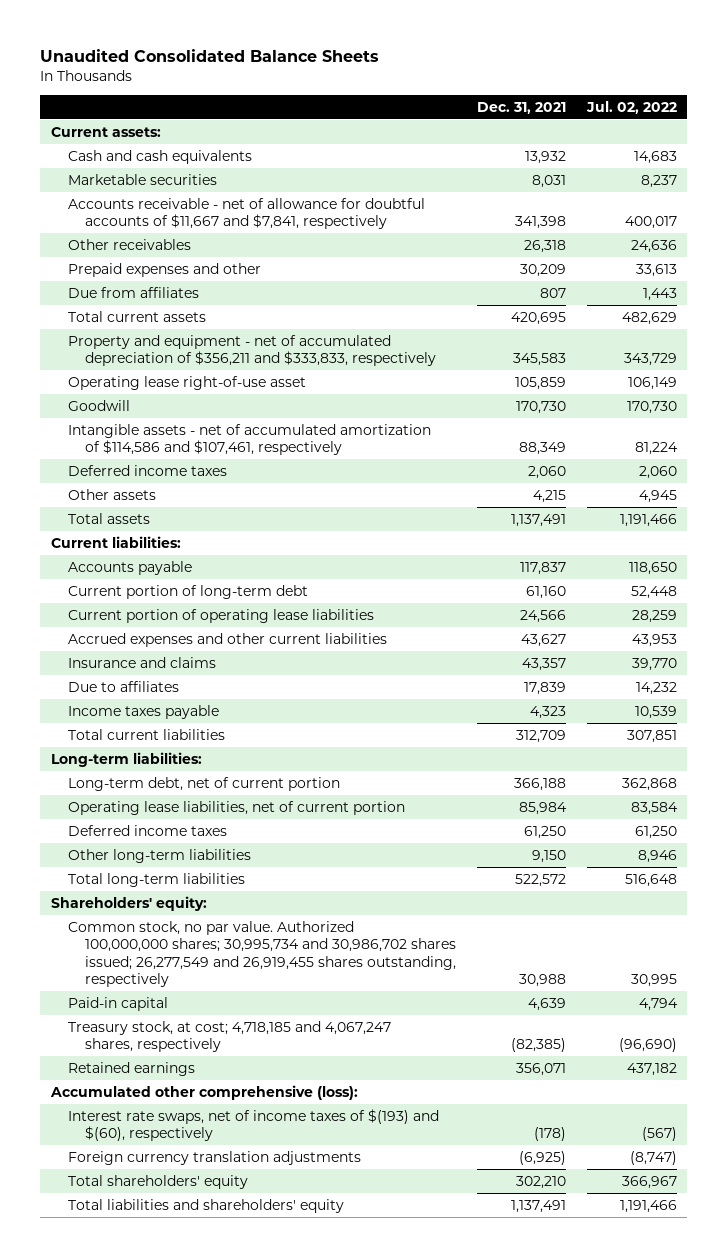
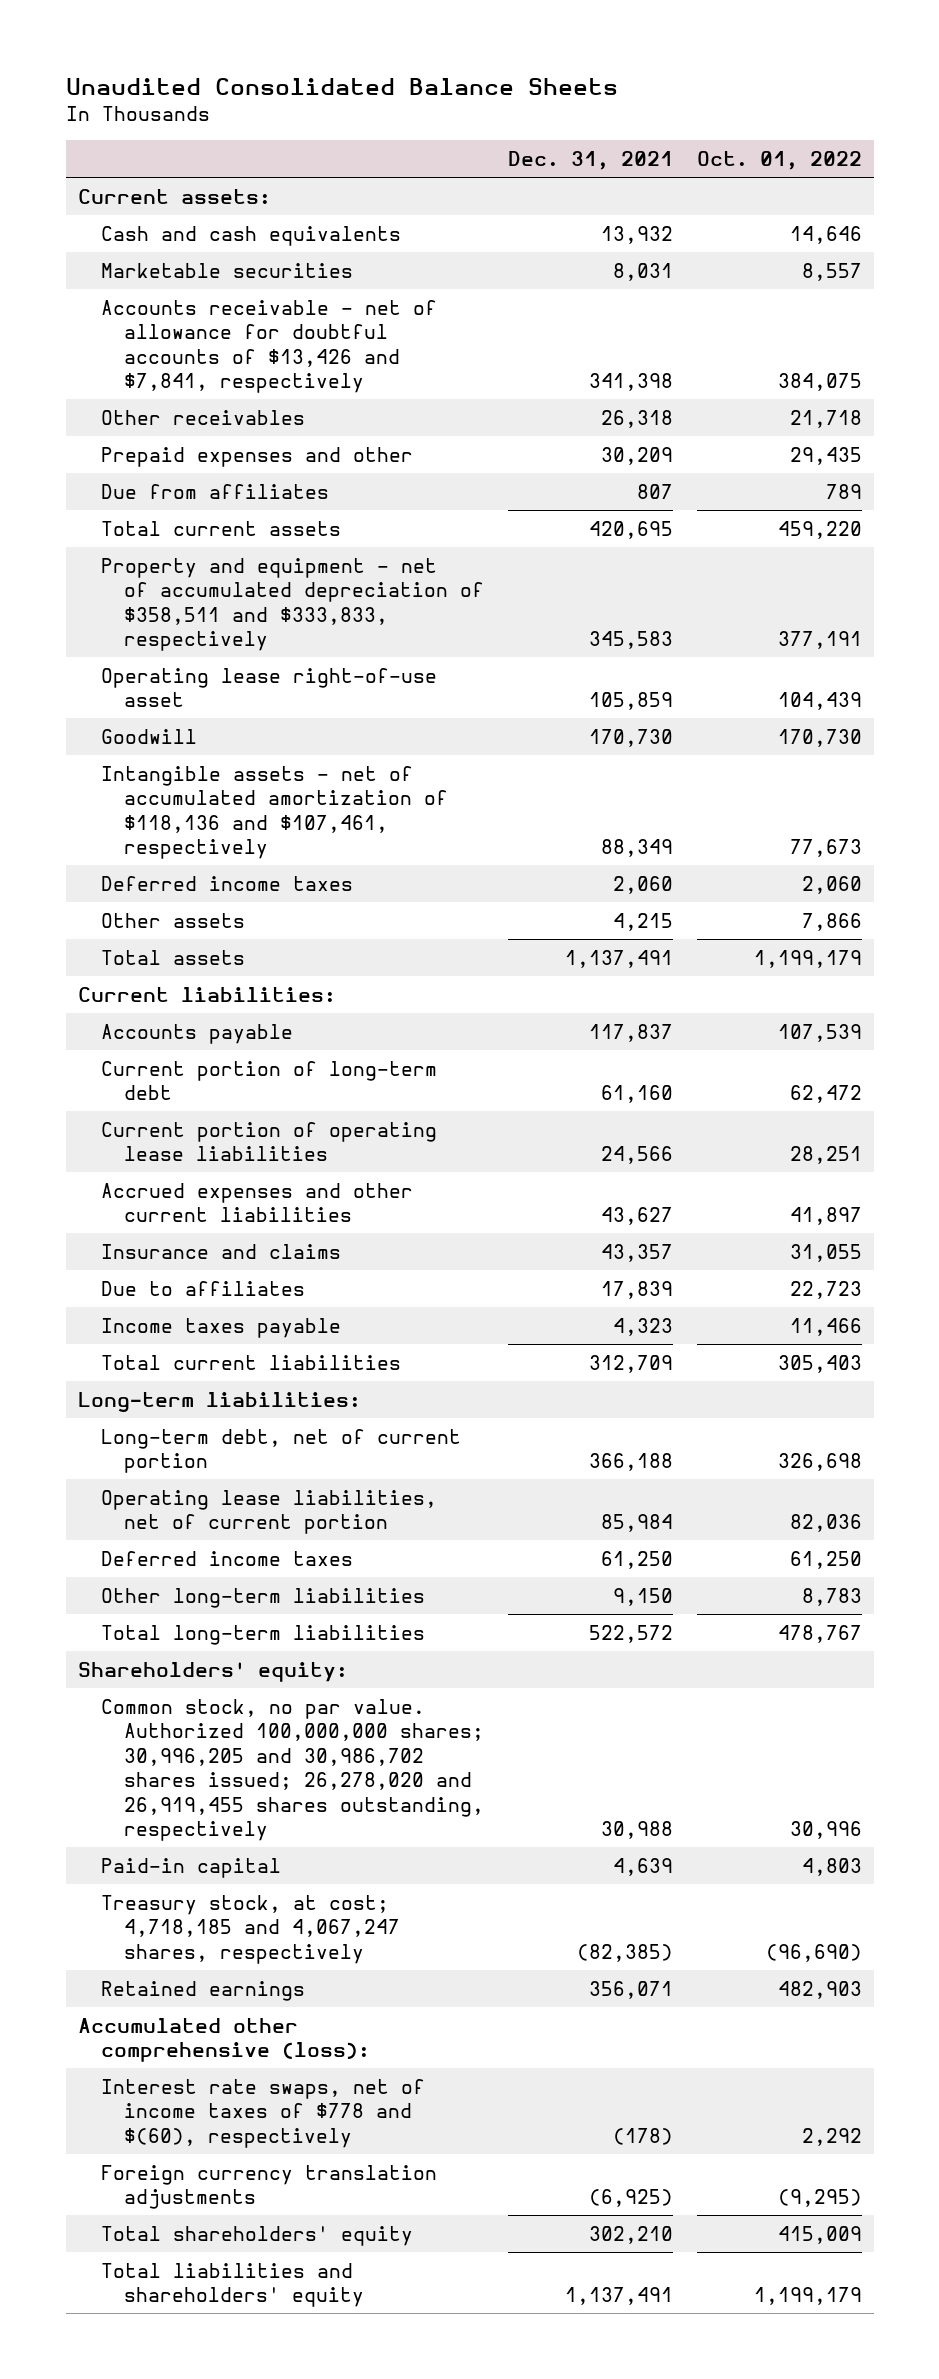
[585,100,677,114] Jul. 02, 2022 -> none
none -> [696,151,862,171] Oct. 01, 2022
[67,197,425,230] Accounts receivable - net of allowance for doubtful accounts of $11,667 and $7,841, respectively -> [100,299,437,394] Accounts receivable - net of allowance for doubtful accounts of $13,426 and $7,841, respectively
[67,334,436,367] Property and equipment - net of accumulated depreciation of $356,211 and $333,833, respectively -> [100,557,484,652] Property and equipment - net of accumulated depreciation of $358,511 and $333,833, respectively
[67,423,431,456] Intangible assets - net of accumulated amortization of $114,586 and $107,461, respectively -> [100,765,448,860] Intangible assets - net of accumulated amortization of $118,136 and $107,461, respectively
[67,920,456,988] Common stock, no par value. Authorized 100,000,000 shares; 30,995,734 and 30,986,702 shares issued; 26,277,549 and 26,919,455 shares outstanding, respectively -> [100,1698,484,1841] Common stock, no par value. Authorized 100,000,000 shares; 30,996,205 and 30,986,702 shares issued; 26,278,020 and 26,919,455 shares outstanding, respectively
[67,1108,439,1142] Interest rate swaps, net of income taxes of $(193) and $(60), respectively -> [100,2078,425,2148] Interest rate swaps, net of income taxes of $778 and $(60), respectively

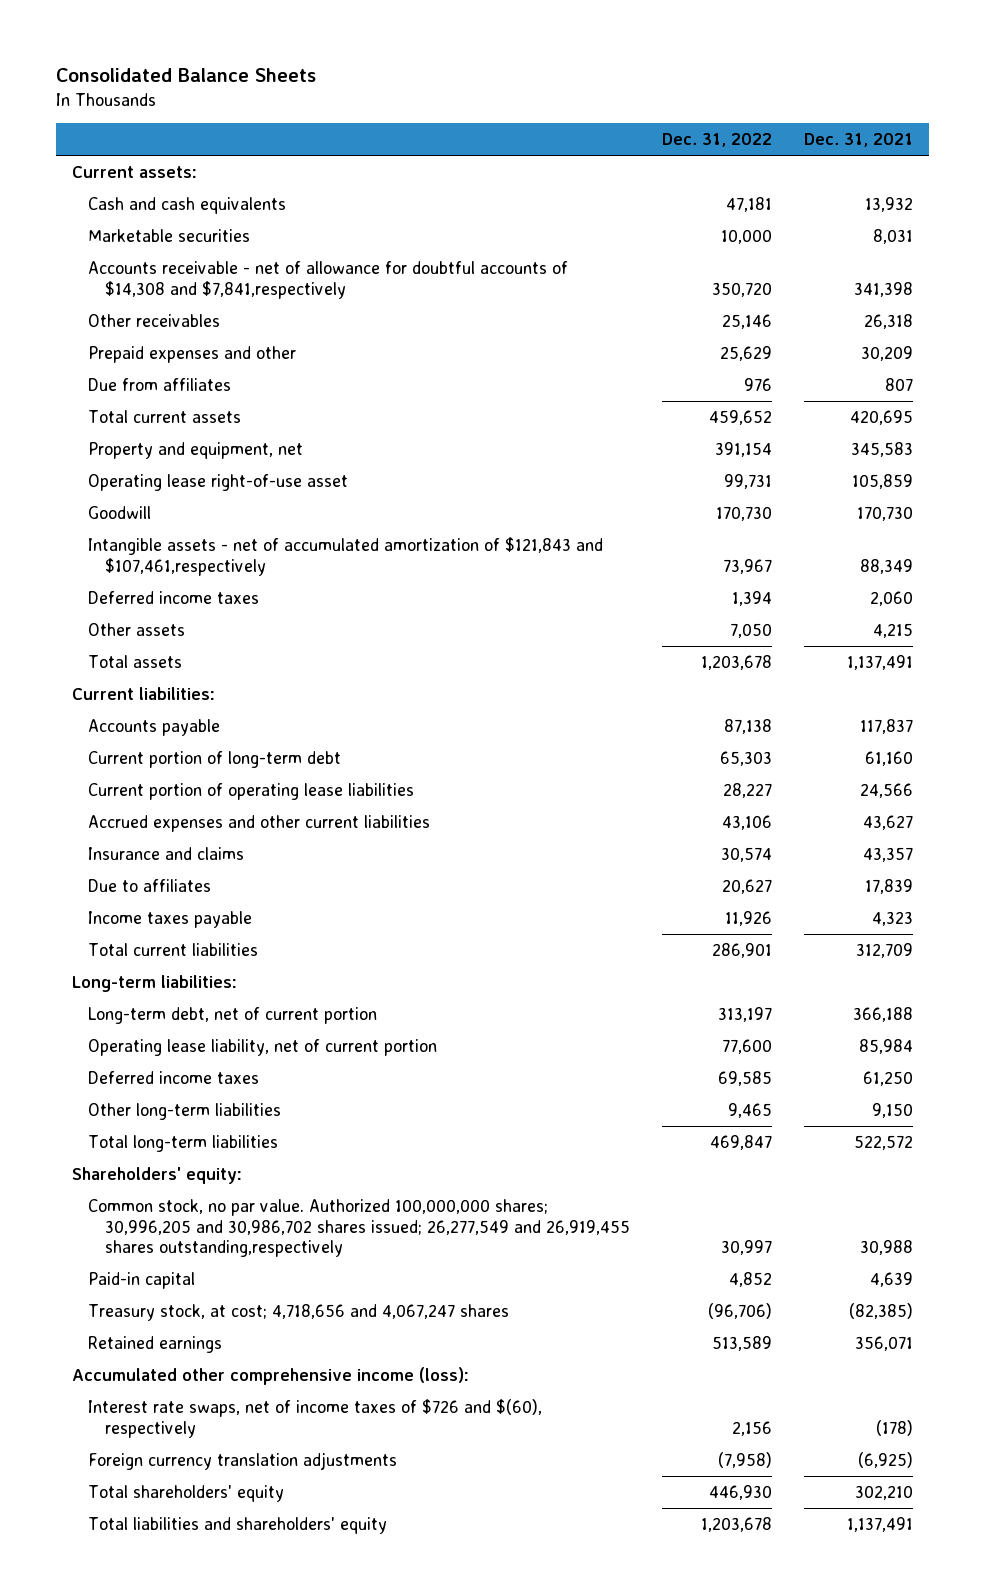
[65,78,618,96] Unaudited Consolidated Balance Sheets -> [55,68,316,83] Consolidated Balance Sheets
[696,151,862,171] Oct. 01, 2022 -> none
none -> [661,133,772,148] Dec. 31, 2022
[100,299,437,394] Accounts receivable - net of allowance for doubtful accounts of $13,426 and $7,841, respectively -> [88,260,569,299] Accounts receivable - net of allowance for doubtful accounts of $14,308 and $7,841,respectively
[100,557,484,652] Property and equipment - net of accumulated depreciation of $358,511 and $333,833, respectively -> [88,441,304,459] Property and equipment, net
[100,765,448,860] Intangible assets - net of accumulated amortization of $118,136 and $107,461, respectively -> [88,536,604,576] Intangible assets - net of accumulated amortization of $121,843 and $107,461,respectively
[100,1489,437,1535] Operating lease liabilities, net of current portion -> [88,1038,438,1056] Operating lease liability, net of current portion
[100,1698,484,1841] Common stock, no par value. Authorized 100,000,000 shares; 30,996,205 and 30,986,702 shares issued; 26,278,020 and 26,919,455 shares outstanding, respectively -> [88,1198,630,1258] Common stock, no par value. Authorized 100,000,000 shares; 30,996,205 and 30,986,702 shares issued; 26,277,549 and 26,919,455 shares outstanding,respectively
[100,1894,400,1964] Treasury stock, at cost; 4,718,185 and 4,067,247 shares, respectively -> [88,1303,510,1321] Treasury stock, at cost; 4,718,656 and 4,067,247 shares
[77,2017,370,2063] Accumulated other comprehensive (loss): -> [71,1366,469,1385] Accumulated other comprehensive income (loss):
[100,2078,425,2148] Interest rate swaps, net of income taxes of $778 and $(60), respectively -> [88,1398,543,1438] Interest rate swaps, net of income taxes of $726 and $(60), respectively

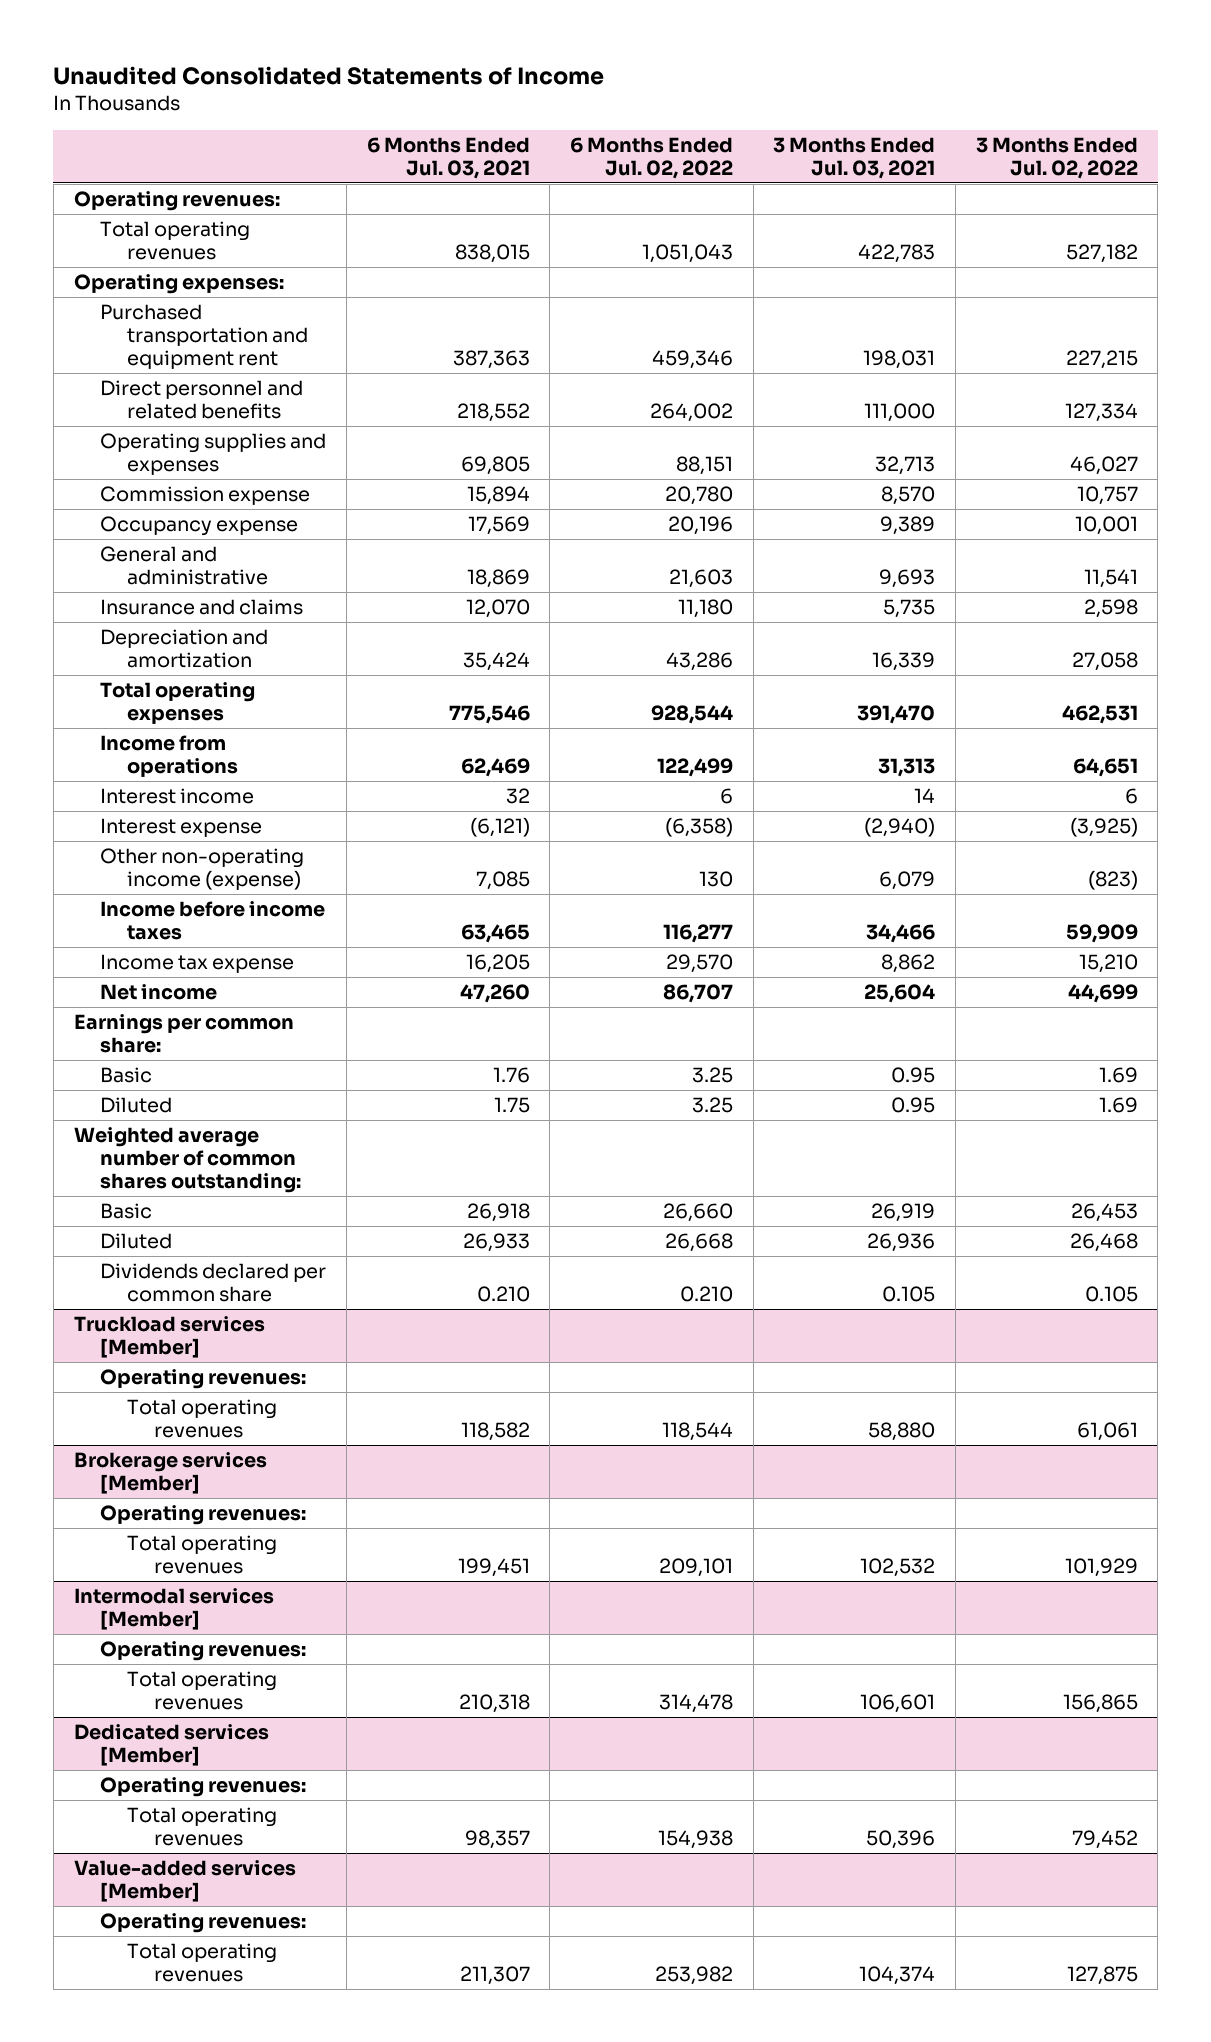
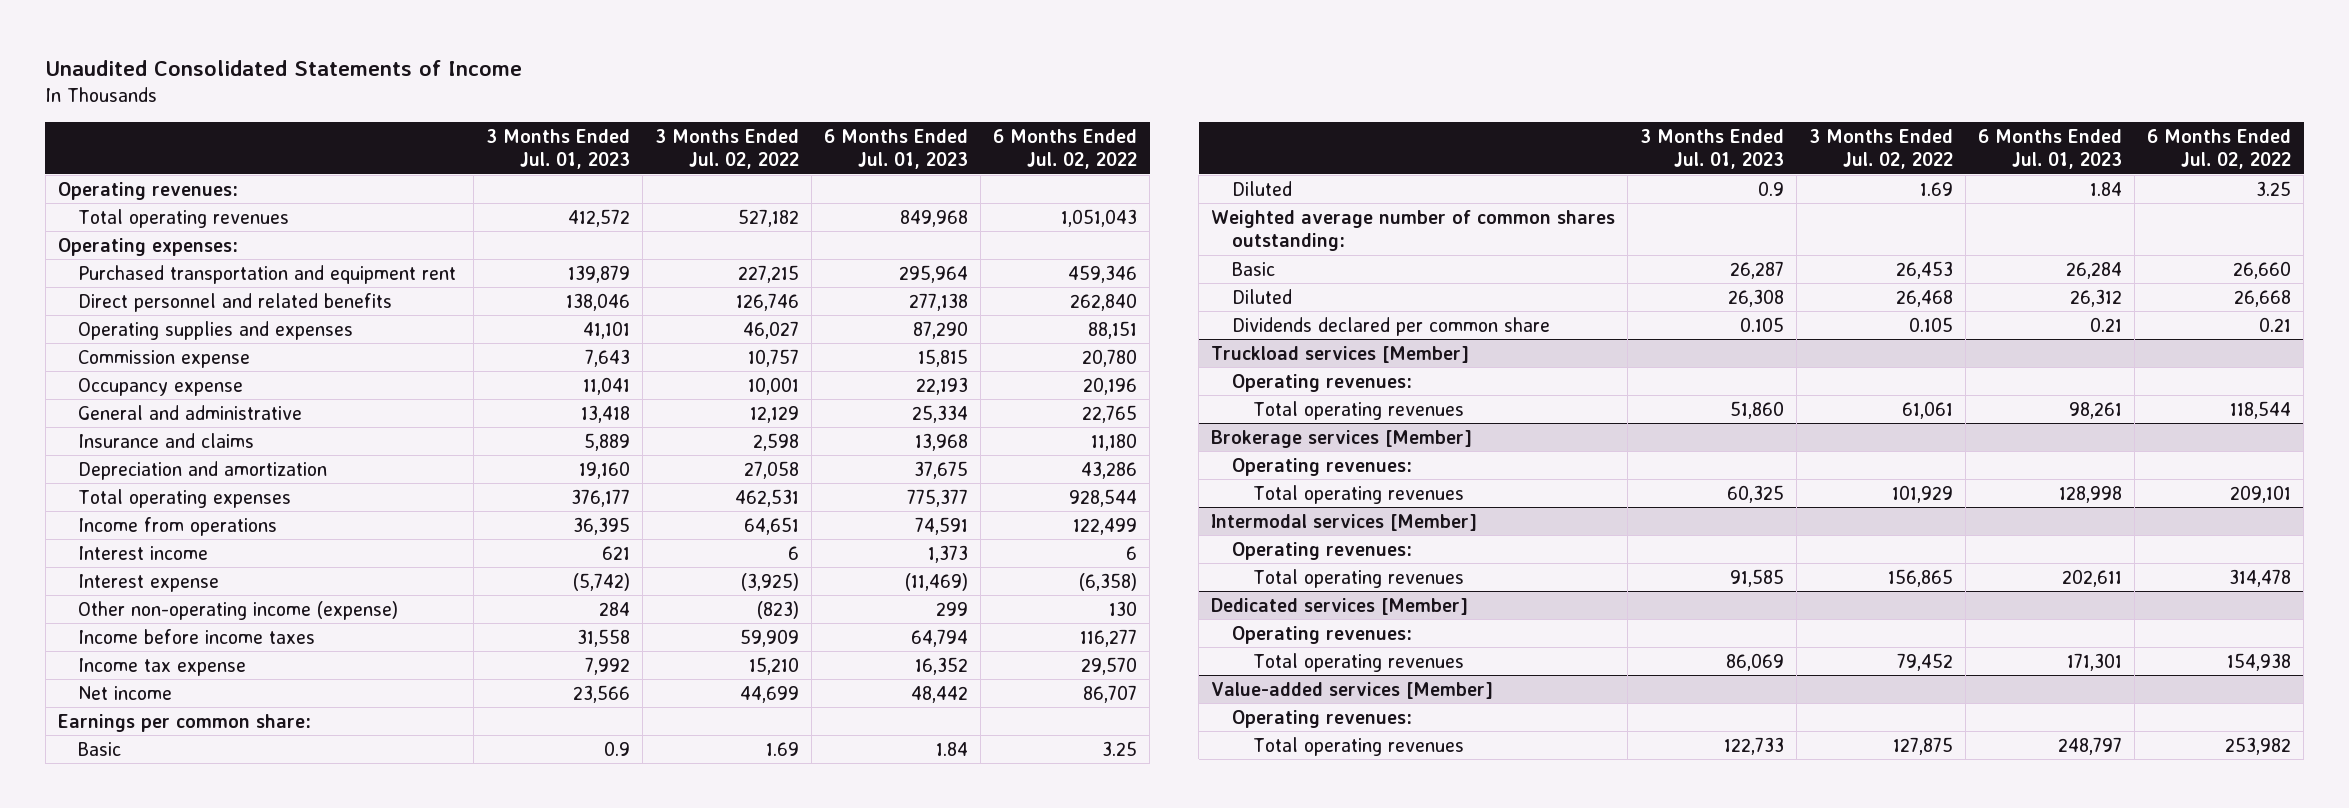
[366,136,530,179] 6 Months Ended Jul. 03, 2021 -> none
[773,136,936,179] 3 Months Ended Jul. 03, 2021 -> none
none -> [486,128,631,170] 3 Months Ended Jul. 01, 2023
none -> [824,128,969,170] 6 Months Ended Jul. 01, 2023
[650,402,734,422] 264,002 -> [1070,292,1138,311] 262,840
[1064,402,1138,422] 127,334 -> [736,292,800,311] 126,746
[669,568,734,588] 21,603 -> [1082,404,1138,423] 22,765
[1083,568,1138,588] 11,541 -> [750,405,800,423] 12,129
[680,1285,734,1302] 0.210 -> [2259,316,2292,332] 0.21

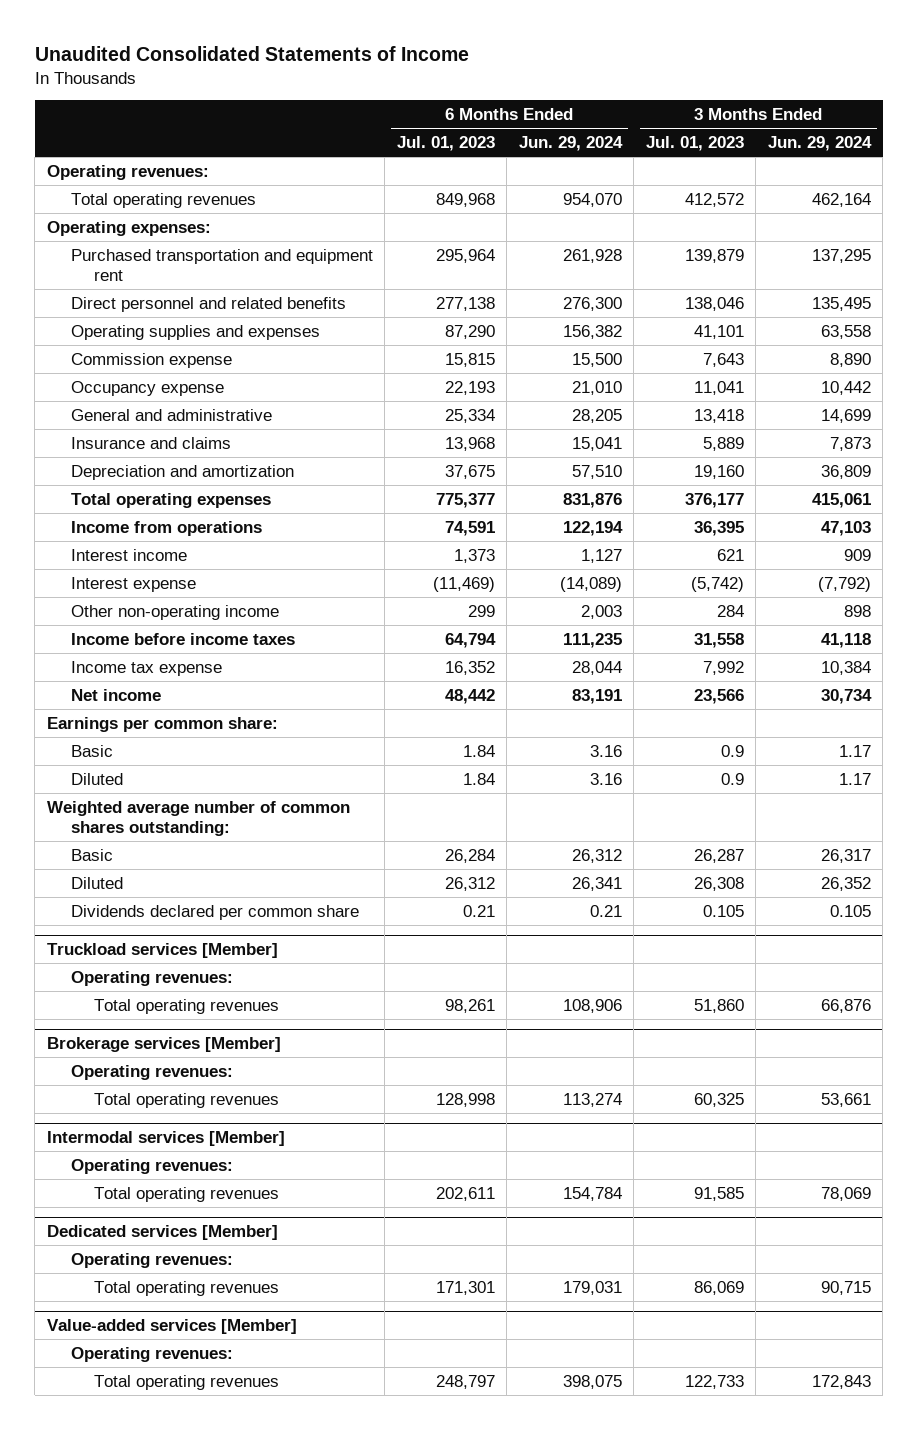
[655,128,800,170] 3 Months Ended Jul. 02, 2022 -> none
[993,128,1138,170] 6 Months Ended Jul. 02, 2022 -> none
none -> [518,136,623,152] Jun. 29, 2024
none -> [767,136,872,152] Jun. 29, 2024
[78,600,399,620] Other non-operating income (expense) -> [70,604,279,620] Other non-operating income

